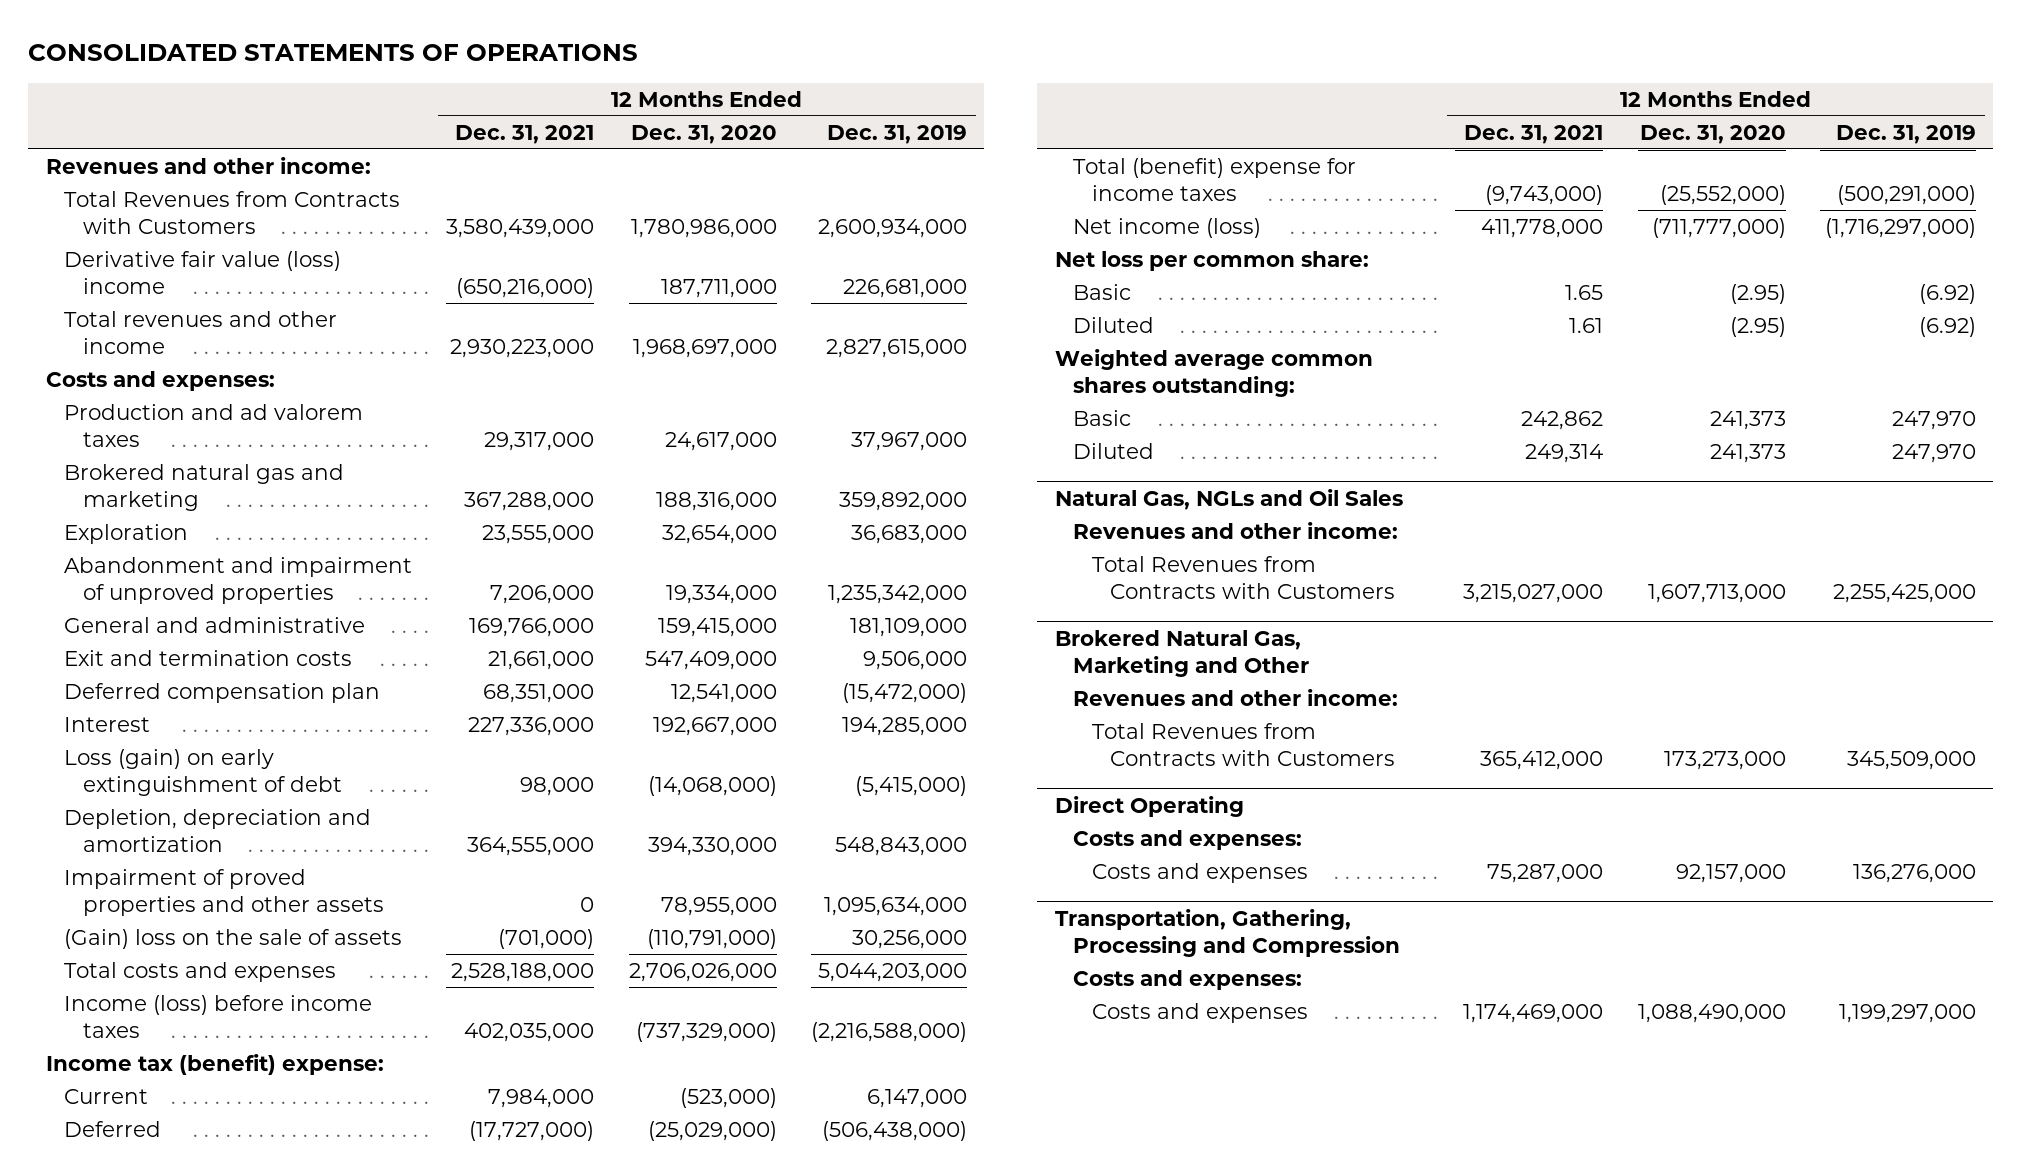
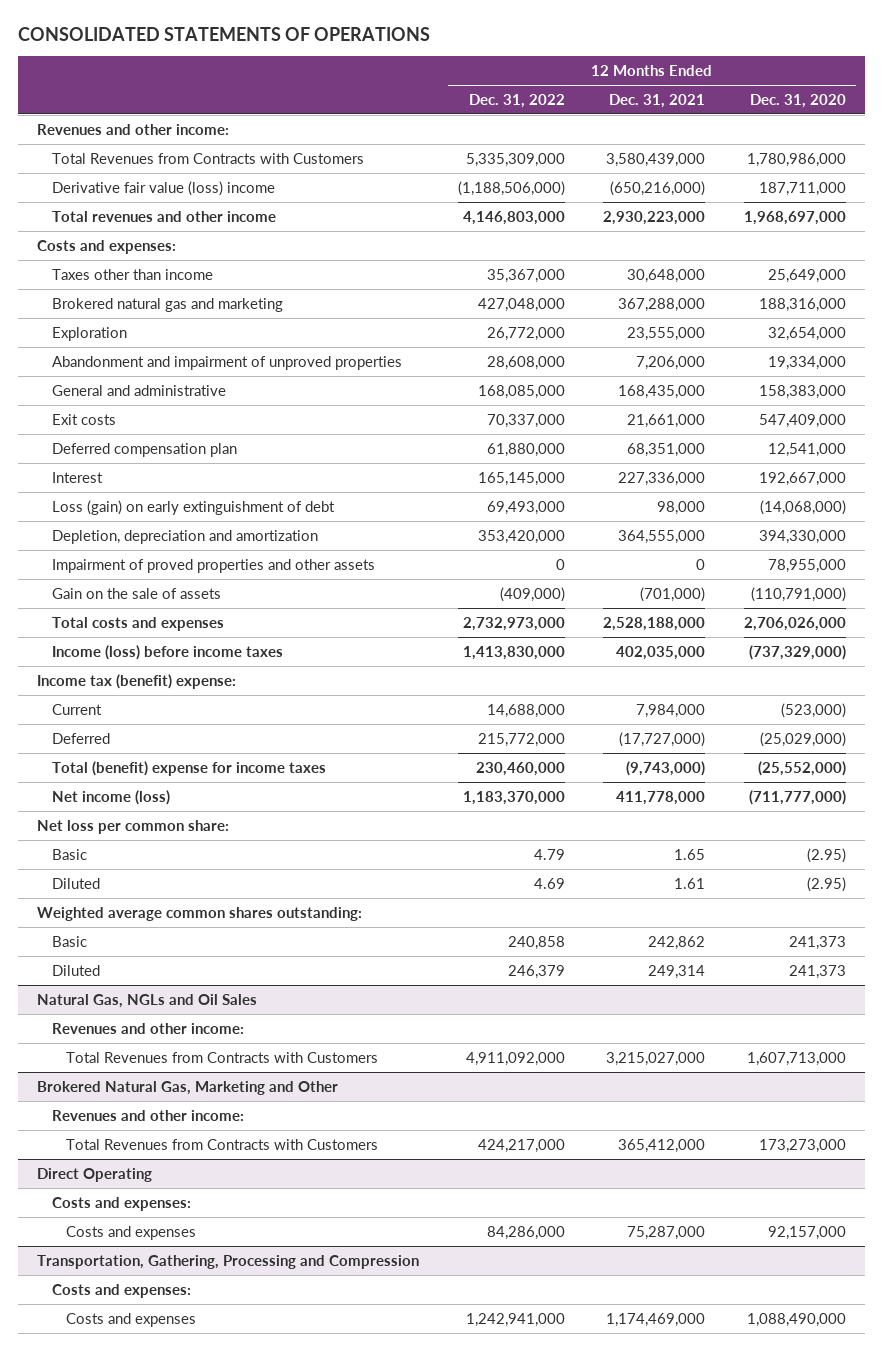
[827,124,968,144] Dec. 31, 2019 -> none
none -> [468,93,565,108] Dec. 31, 2022
[64,403,364,448] Production and ad valorem taxes -> none
none -> [51,268,213,280] Taxes other than income
[469,617,595,637] 169,766,000 -> [618,384,706,399] 168,435,000
[657,617,777,637] 159,415,000 -> [759,384,847,399] 158,383,000
[64,649,353,666] Exit and termination costs -> [51,413,116,425] Exit costs
[64,928,403,949] (Gain) loss on the sale of assets -> [51,587,221,599] Gain on the sale of assets

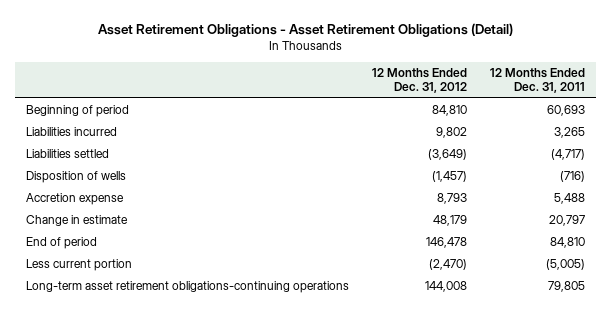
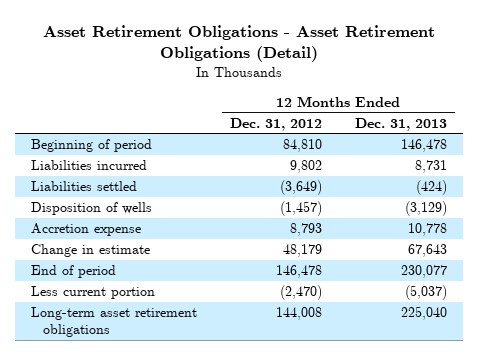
[489,67,585,94] 12 Months Ended Dec. 31, 2011 -> none
none -> [354,117,447,131] Dec. 31, 2013
[26,281,350,294] Long-term asset retirement obligations-continuing operations -> [31,307,198,338] Long-term asset retirement obligations

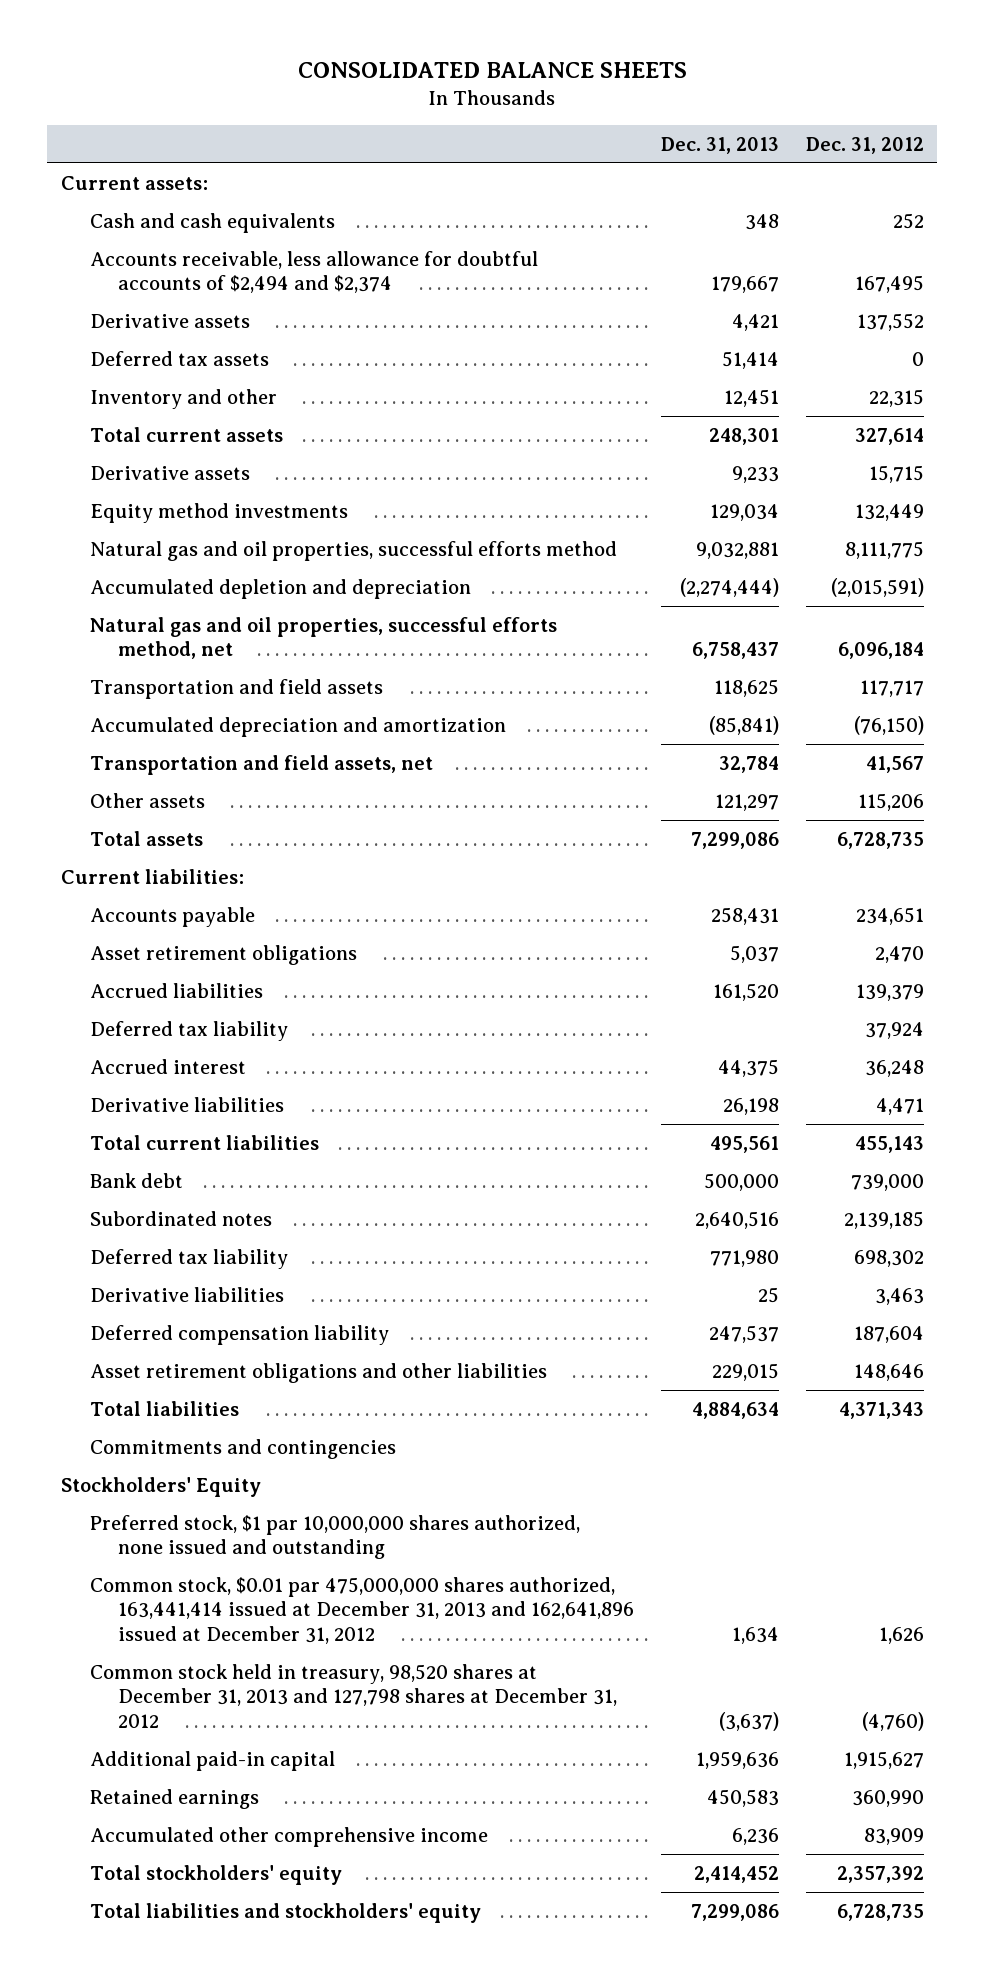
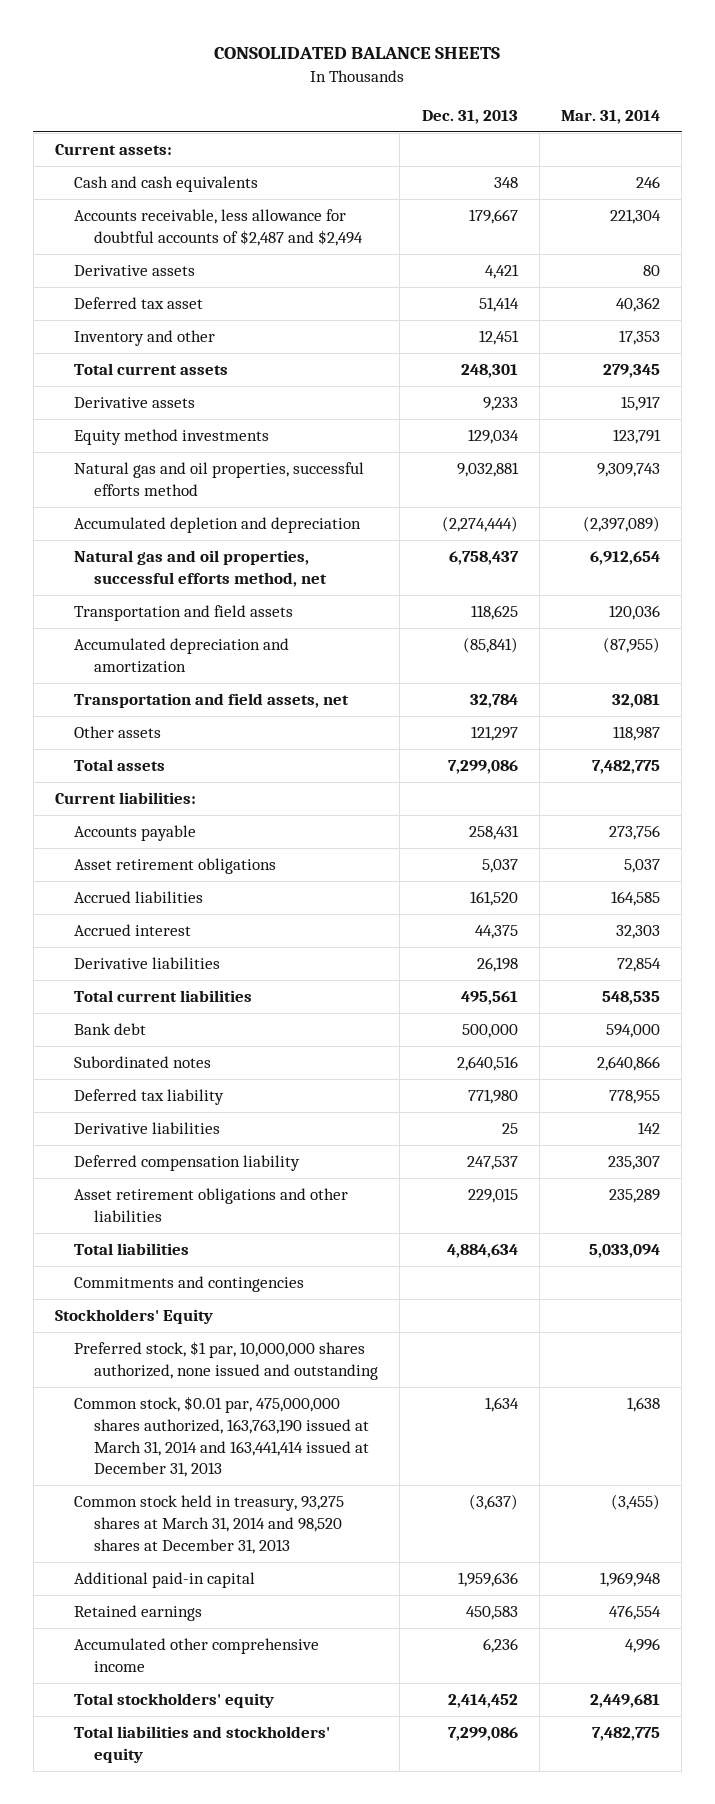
[805,136,924,154] Dec. 31, 2012 -> none
none -> [561,109,661,124] Mar. 31, 2014
[89,250,538,294] Accounts receivable, less allowance for doubtful accounts of $2,494 and $2,374 -> [74,209,363,246] Accounts receivable, less allowance for doubtful accounts of $2,487 and $2,494
[89,350,269,366] Deferred tax assets -> [74,297,204,310] Deferred tax asset
[89,1020,288,1041] Deferred tax liability -> none
[89,1514,580,1560] Preferred stock, $1 par 10,000,000 shares authorized, none issued and outstanding -> [74,1341,378,1380] Preferred stock, $1 par, 10,000,000 shares authorized, none issued and outstanding
[89,1576,635,1645] Common stock, $0.01 par 475,000,000 shares authorized, 163,441,414 issued at December 31, 2013 and 162,641,896 issued at December 31, 2012 -> [74,1396,369,1478] Common stock, $0.01 par, 475,000,000 shares authorized, 163,763,190 issued at March 31, 2014 and 163,441,414 issued at December 31, 2013
[89,1663,618,1729] Common stock held in treasury, 98,520 shares at December 31, 2013 and 127,798 shares at December 31, 2012 -> [74,1495,345,1554] Common stock held in treasury, 93,275 shares at March 31, 2014 and 98,520 shares at December 31, 2013

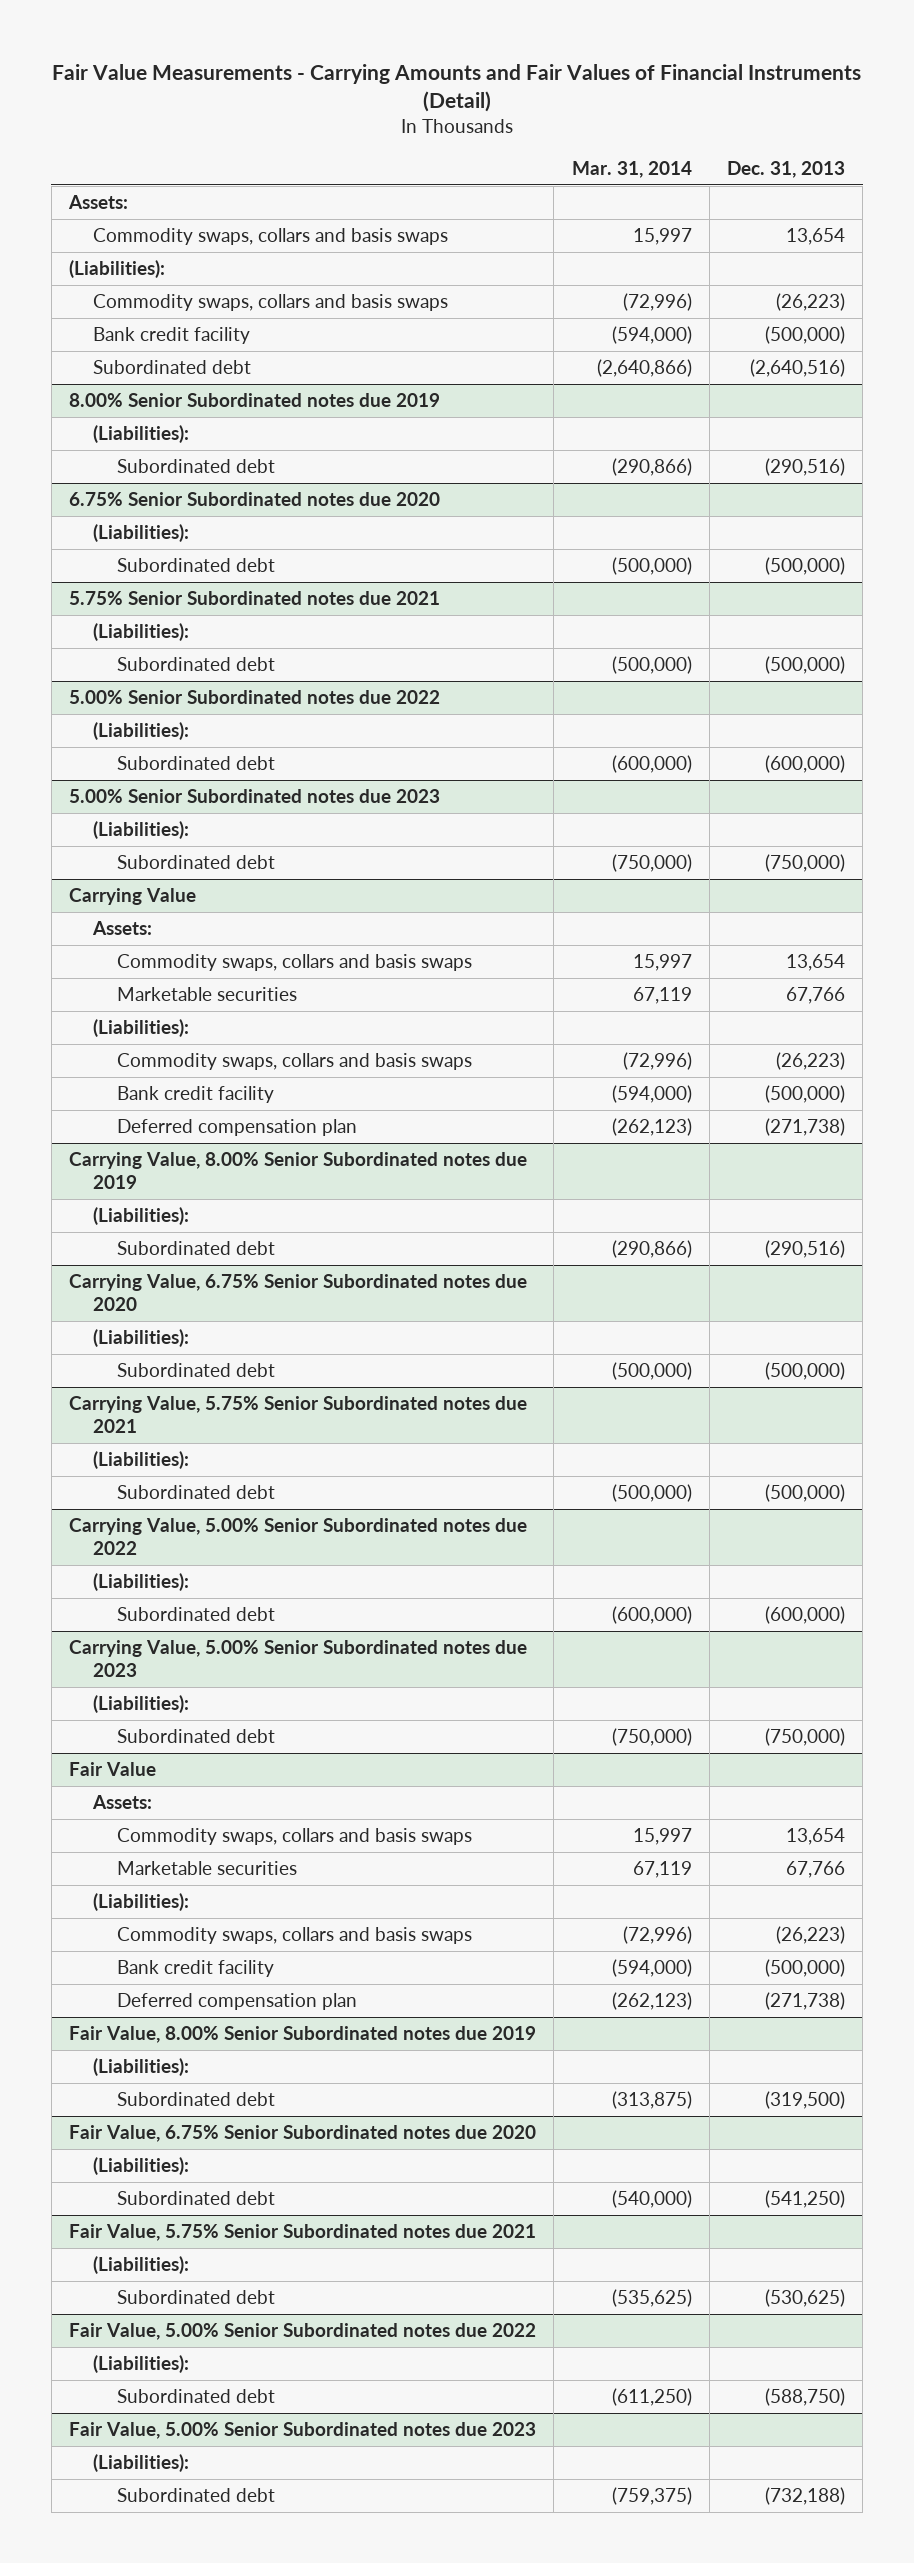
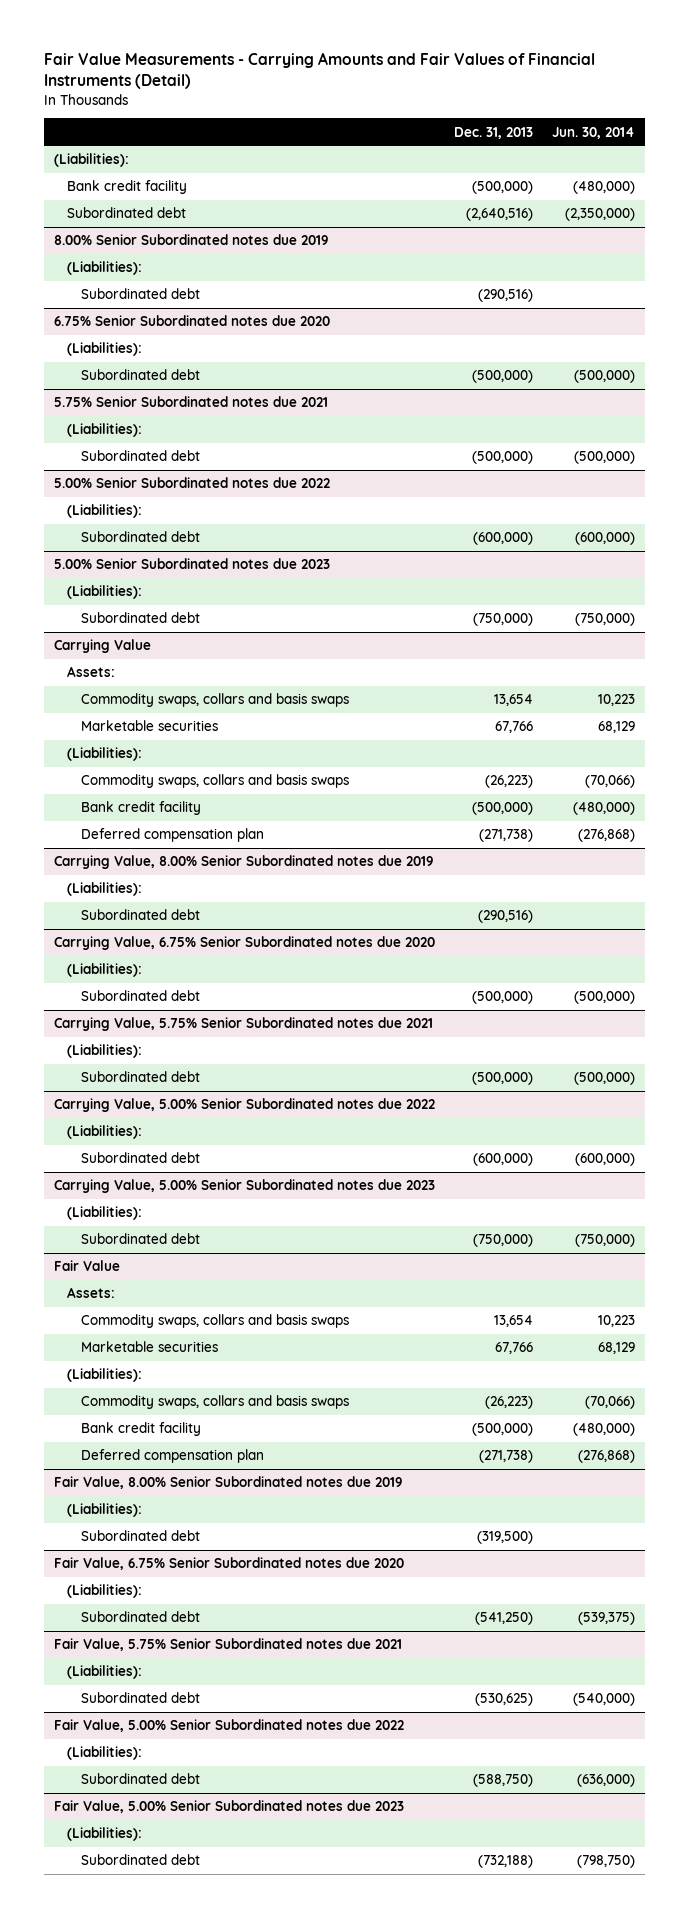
[571,160,692,178] Mar. 31, 2014 -> none
none -> [552,126,636,139] Jun. 30, 2014
[67,195,128,210] Assets: -> none
[92,228,448,246] Commodity swaps, collars and basis swaps -> none
[92,294,448,312] Commodity swaps, collars and basis swaps -> none

